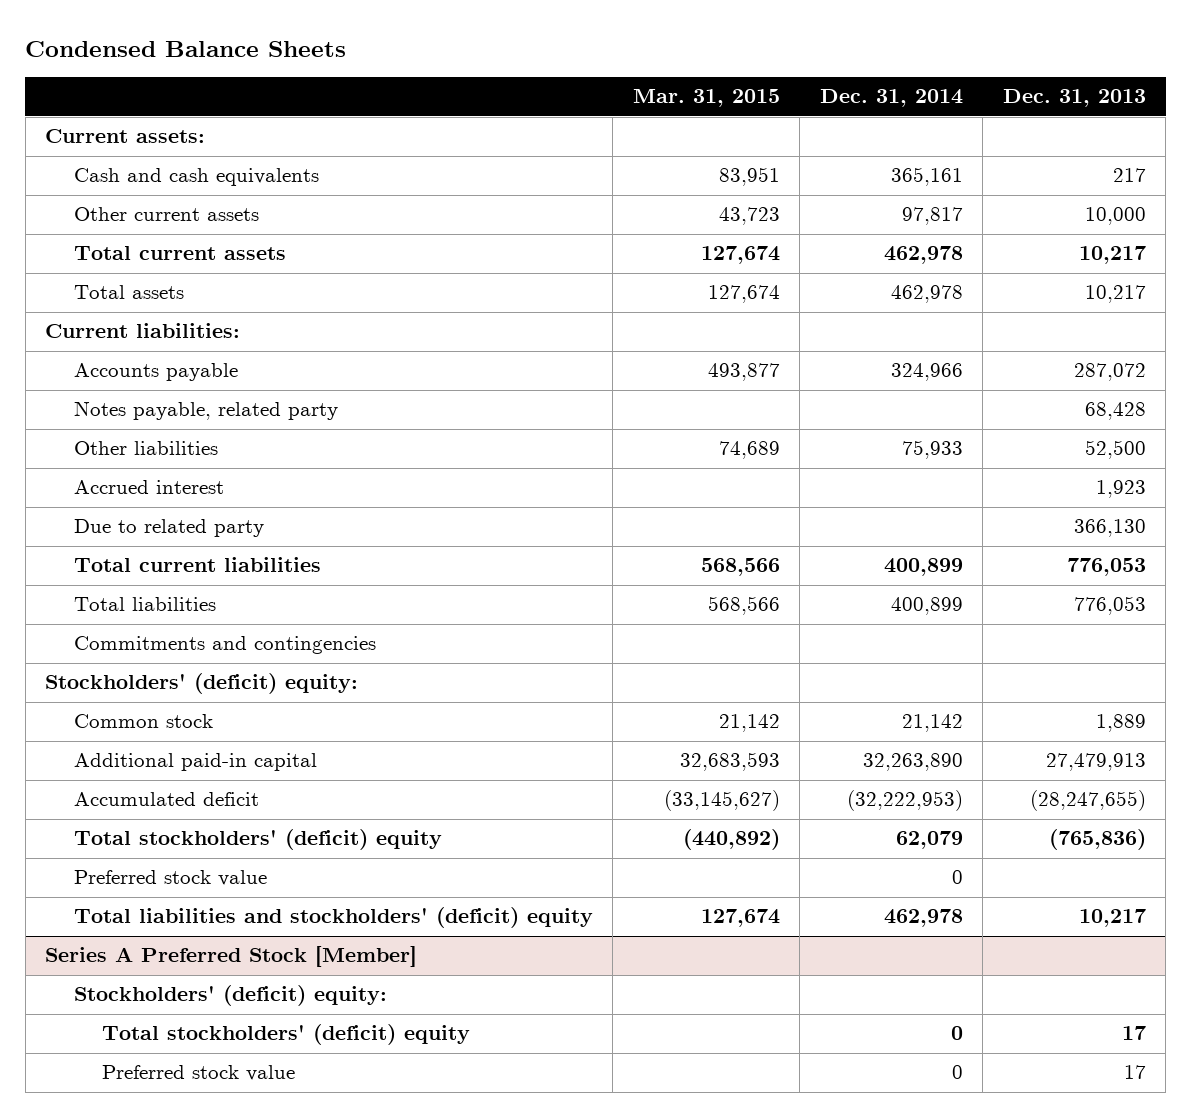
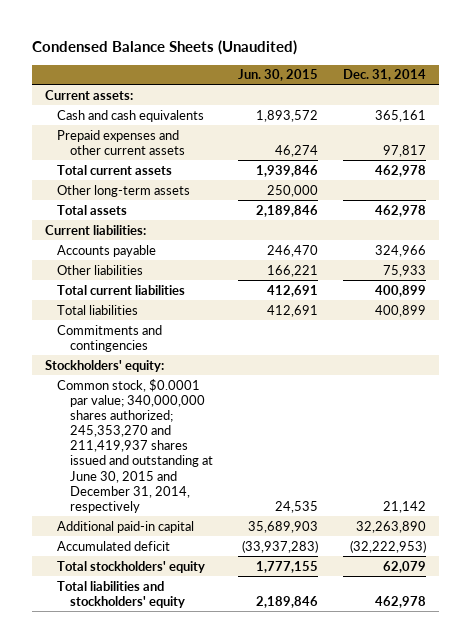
[25,40,347,57] Condensed Balance Sheets -> [32,39,298,55] Condensed Balance Sheets (Unaudited)
[632,89,780,108] Mar. 31, 2015 -> none
[1002,89,1146,108] Dec. 31, 2013 -> none
none -> [238,69,319,82] Jun. 30, 2015
[73,207,259,222] Other current assets -> [57,129,185,155] Prepaid expenses and other current assets
none -> [57,184,191,197] Other long-term assets
[73,401,338,421] Notes payable, related party -> none
[73,480,224,495] Accrued interest -> none
[73,519,264,538] Due to related party -> none
[45,673,359,695] Stockholders' (deficit) equity: -> [44,359,164,372] Stockholders' equity:
[73,714,213,729] Common stock -> [57,378,213,513] Common stock, $0.0001 par value; 340,000,000 shares authorized; 245,353,270 and 211,419,937 shares issued and outstanding at June 30, 2015 and December 31, 2014, respectively
[73,870,267,887] Preferred stock value -> none
[45,946,418,968] Series A Preferred Stock [Member] -> none
[73,985,387,1007] Stockholders' (deficit) equity: -> none
[101,1024,470,1046] Total stockholders' (deficit) equity -> none
[101,1065,295,1082] Preferred stock value -> none
[73,829,442,851] Total stockholders' (deficit) equity -> [57,560,206,573] Total stockholders' equity
[73,907,593,929] Total liabilities and stockholders' (deficit) equity -> [57,580,185,608] Total liabilities and stockholders' equity

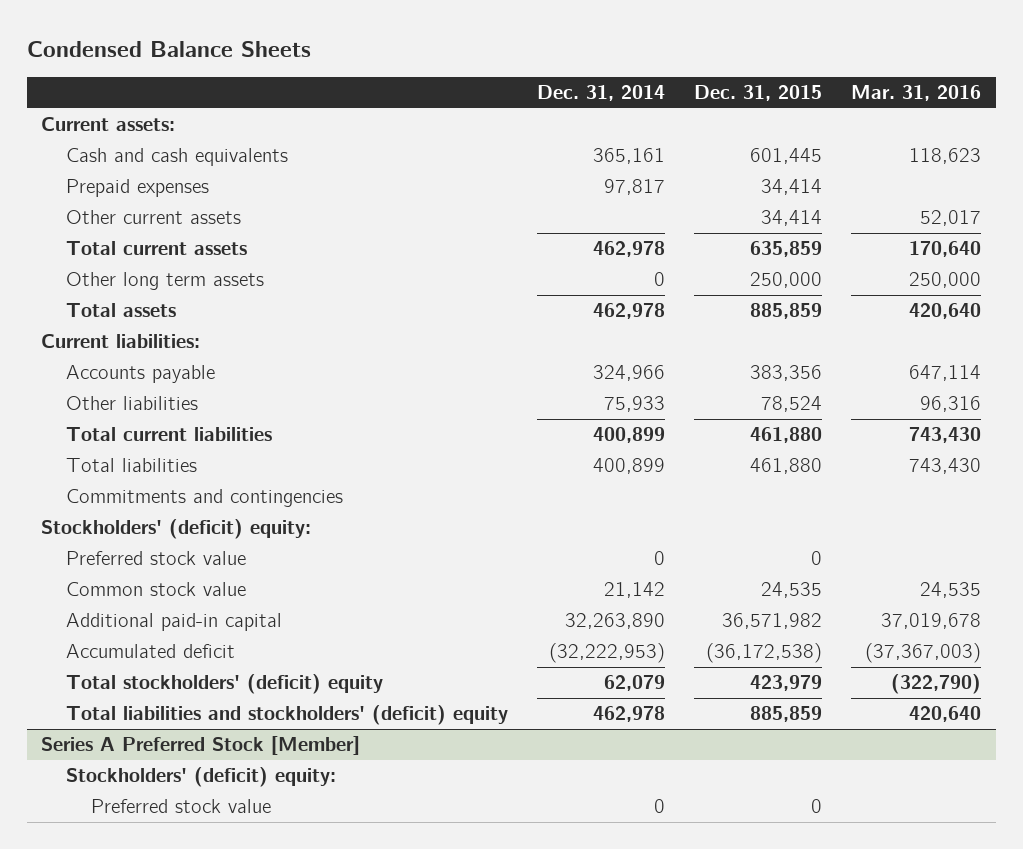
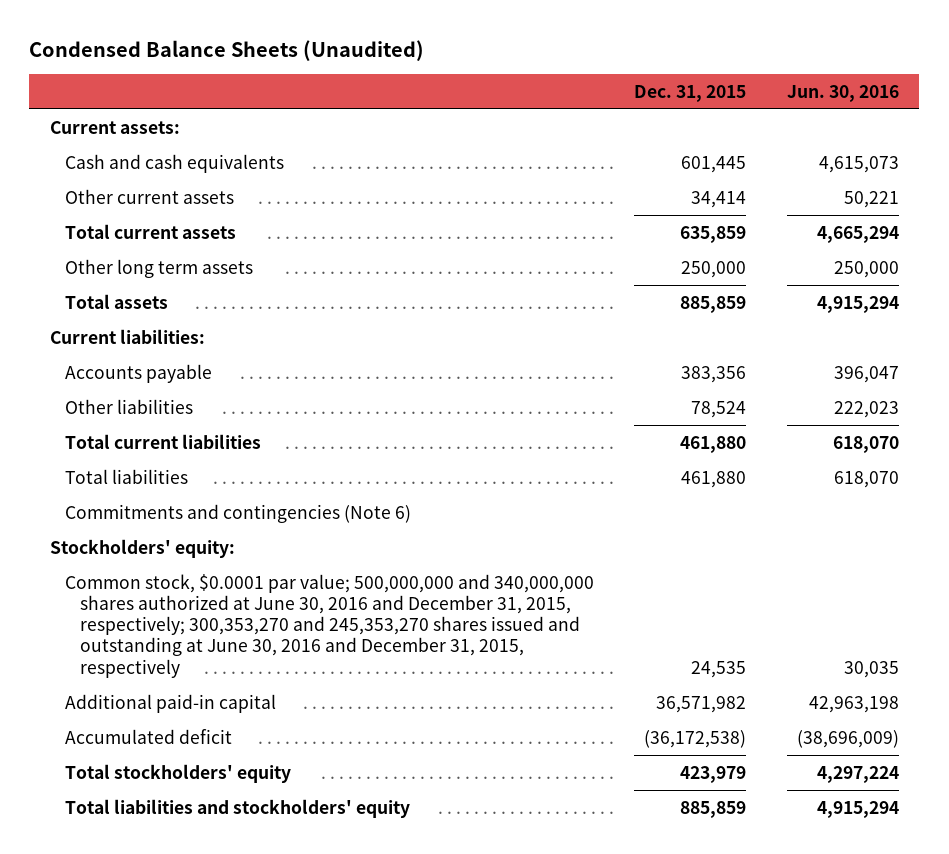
[26,41,311,58] Condensed Balance Sheets -> [29,39,425,61] Condensed Balance Sheets (Unaudited)
[537,85,666,102] Dec. 31, 2014 -> none
[851,85,982,102] Mar. 31, 2016 -> none
none -> [787,84,900,102] Jun. 30, 2016
[66,179,210,198] Prepaid expenses -> none
[66,551,247,566] Preferred stock value -> none
[66,489,344,508] Commitments and contingencies -> [64,503,411,523] Commitments and contingencies (Note 6)
[41,519,312,540] Stockholders' (deficit) equity: -> [49,538,235,558] Stockholders' equity:
[66,582,247,597] Common stock value -> [64,573,594,678] Common stock, $0.0001 par value; 500,000,000 and 340,000,000 shares authorized at June 30, 2016 and December 31, 2015, respectively; 300,353,270 and 245,353,270 shares issued and outstanding at June 30, 2016 and December 31, 2015, respectively
[41,736,361,756] Series A Preferred Stock [Member] -> none
[66,767,337,788] Stockholders' (deficit) equity: -> none
[91,799,272,814] Preferred stock value -> none
[66,674,384,695] Total stockholders' (deficit) equity -> [64,763,291,783] Total stockholders' equity
[66,705,509,726] Total liabilities and stockholders' (deficit) equity -> [64,798,410,818] Total liabilities and stockholders' equity

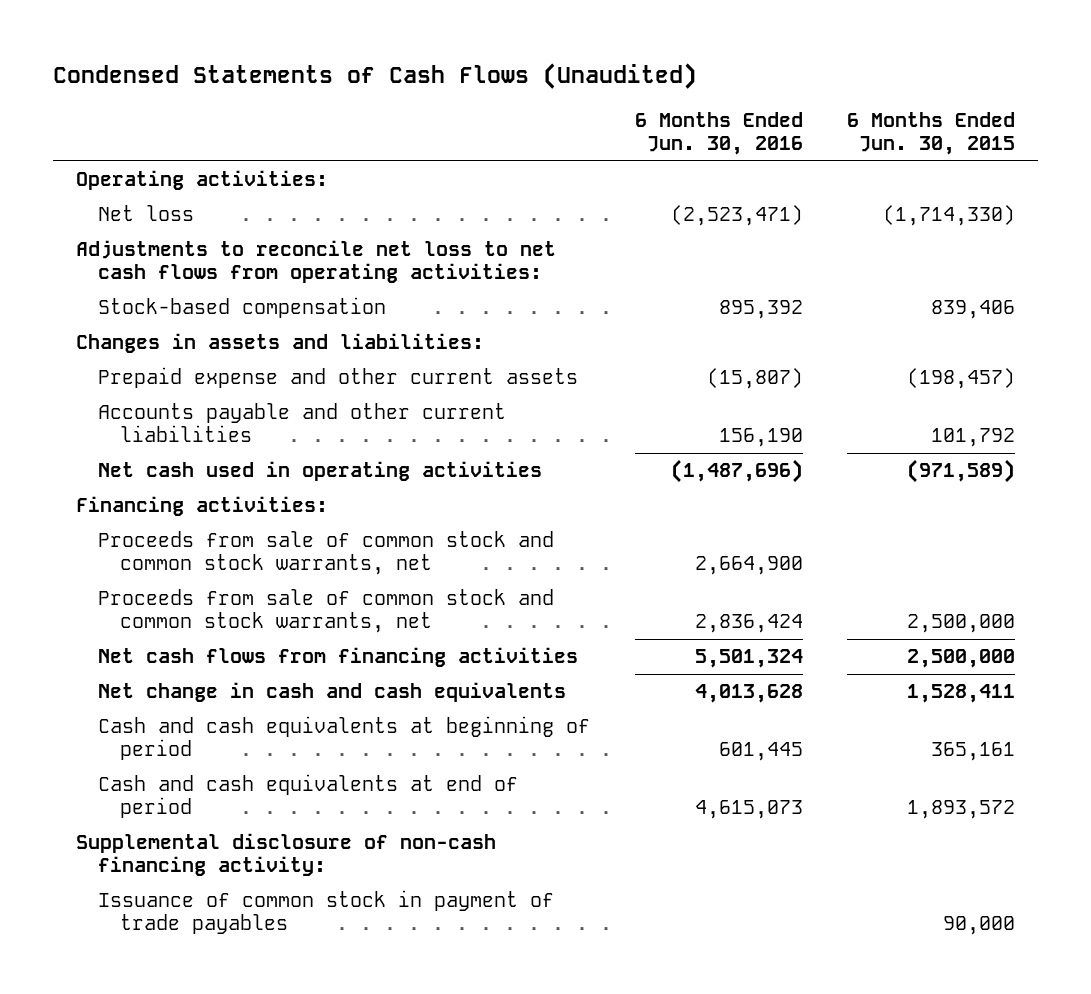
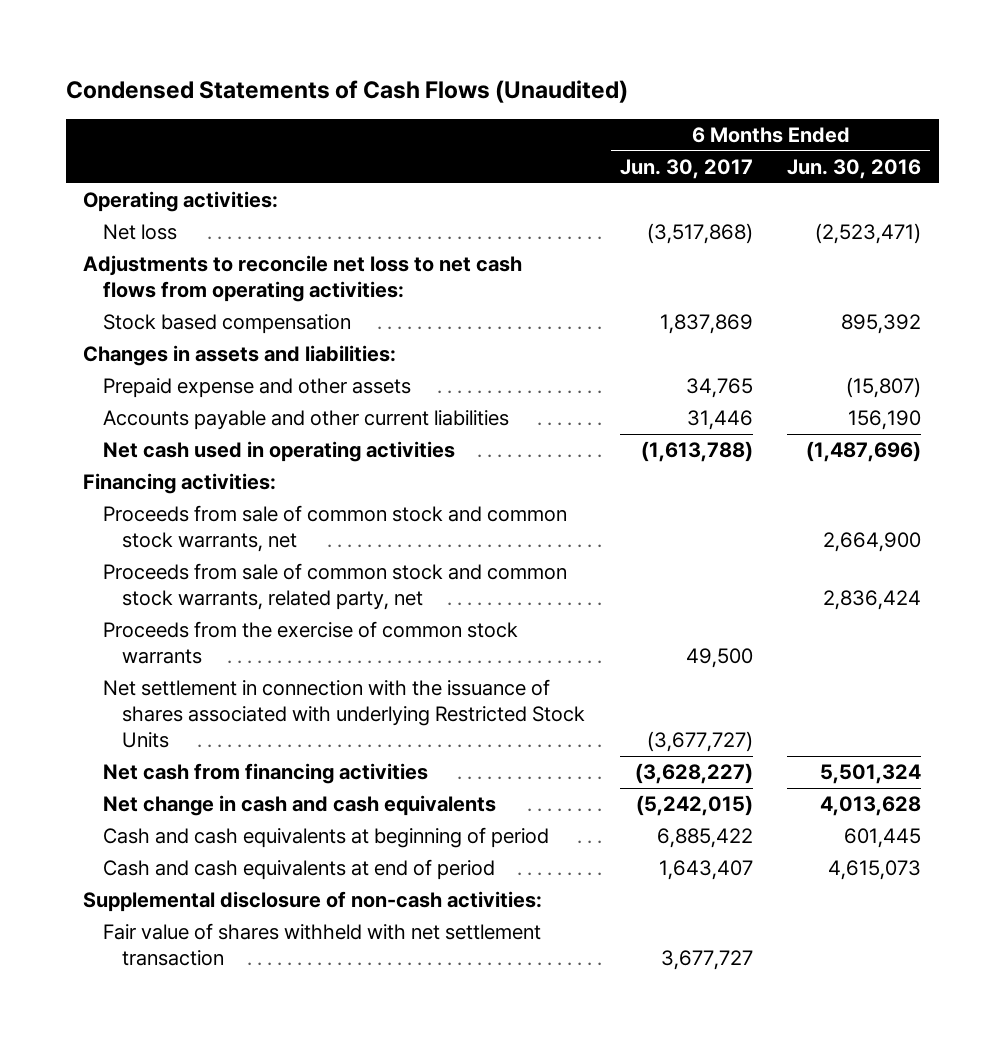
[847,112,1016,155] 6 Months Ended Jun. 30, 2015 -> none
none -> [619,159,753,180] Jun. 30, 2017
[97,297,386,319] Stock-based compensation -> [102,314,351,335] Stock based compensation
[97,367,578,389] Prepaid expense and other current assets -> [102,378,411,399] Prepaid expense and other assets
[97,589,554,633] Proceeds from sale of common stock and common stock warrants, net -> [102,563,567,611] Proceeds from sale of common stock and common stock warrants, related party, net
none -> [102,621,518,665] Proceeds from the exercise of common stock warrants
none -> [102,679,586,748] Net settlement in connection with the issuance of shares associated with underlying Restricted Stock Units
[97,647,578,668] Net cash flows from financing activities -> [102,763,428,785] Net cash from financing activities
[97,890,554,934] Issuance of common stock in payment of trade payables -> none
[75,833,496,876] Supplemental disclosure of non-cash financing activity: -> [83,891,543,913] Supplemental disclosure of non-cash activities:
none -> [102,923,541,967] Fair value of shares withheld with net settlement transaction

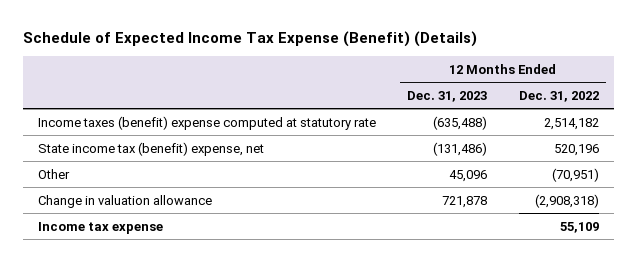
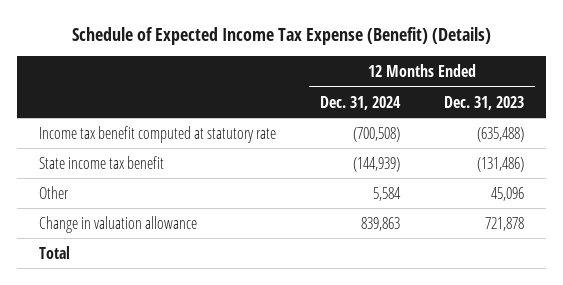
[518,90,599,102] Dec. 31, 2022 -> none
none -> [320,95,402,110] Dec. 31, 2024
[38,115,377,130] Income taxes (benefit) expense computed at statutory rate -> [38,125,276,143] Income tax benefit computed at statutory rate
[38,141,265,156] State income tax (benefit) expense, net -> [38,155,164,169] State income tax benefit
[38,221,164,234] Income tax expense -> [38,245,70,259] Total

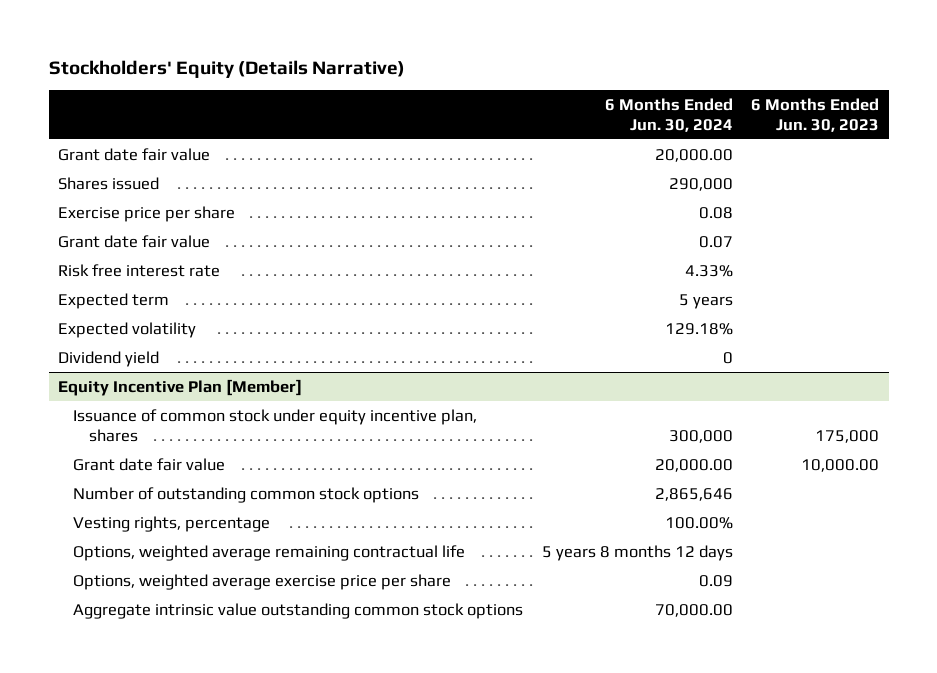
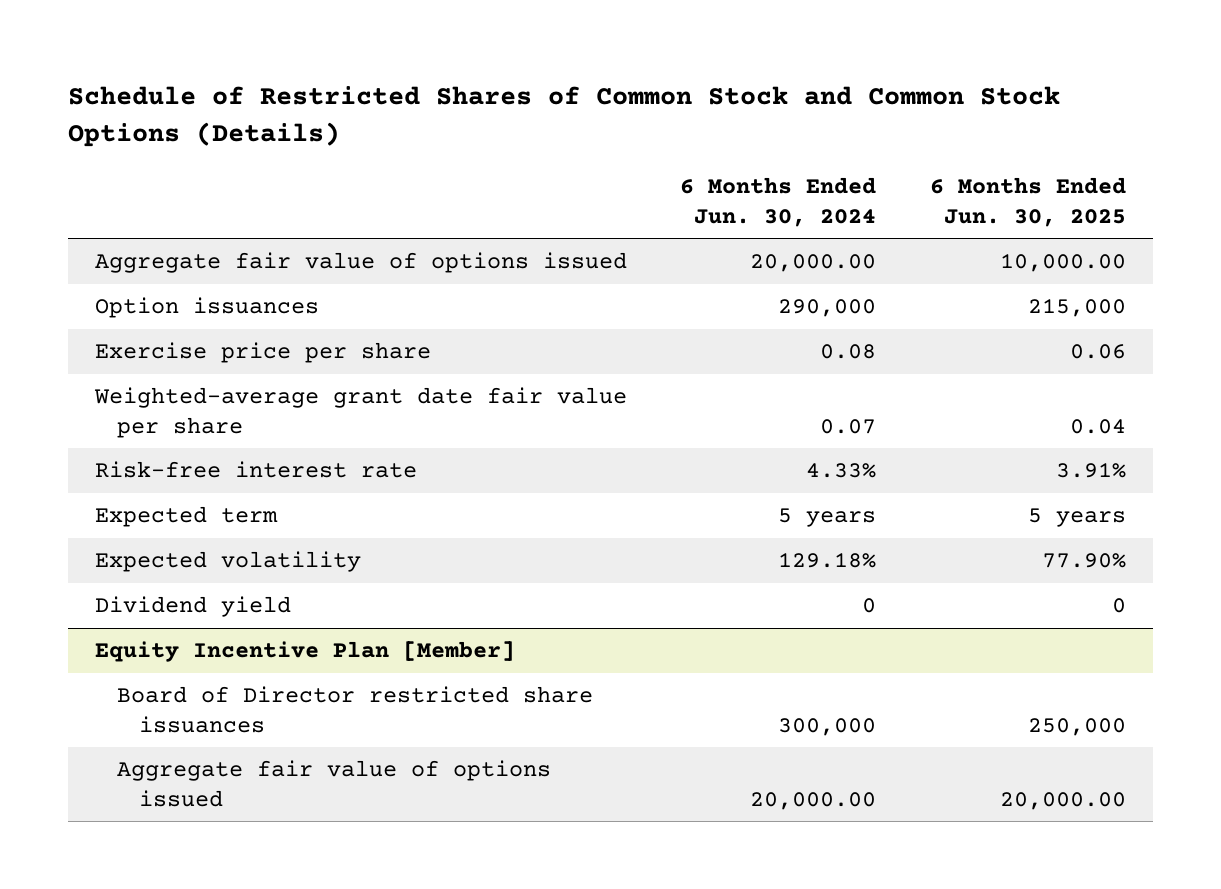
[48,59,405,78] Stockholders' Equity (Details Narrative) -> [67,86,1060,147] Schedule of Restricted Shares of Common Stock and Common Stock Options (Details)
[751,97,880,132] 6 Months Ended Jun. 30, 2023 -> none
none -> [930,177,1127,227] 6 Months Ended Jun. 30, 2025
[57,147,210,161] Grant date fair value -> [94,252,627,274] Aggregate fair value of options issued
[57,176,159,190] Shares issued -> [94,297,319,319] Option issuances
[57,234,210,248] Grant date fair value -> [93,387,627,438] Weighted-average grant date fair value per share
[57,263,220,277] Risk free interest rate -> [94,461,417,479] Risk-free interest rate
[73,486,420,503] Number of outstanding common stock options -> none
[73,515,271,532] Vesting rights, percentage -> none
[73,544,466,561] Options, weighted average remaining contractual life -> none
[73,573,452,590] Options, weighted average exercise price per share -> none
[73,602,524,619] Aggregate intrinsic value outstanding common stock options -> none
[73,408,478,442] Issuance of common stock under equity incentive plan, shares -> [116,686,593,733] Board of Director restricted share issuances
[73,457,226,471] Grant date fair value -> [116,760,551,807] Aggregate fair value of options issued

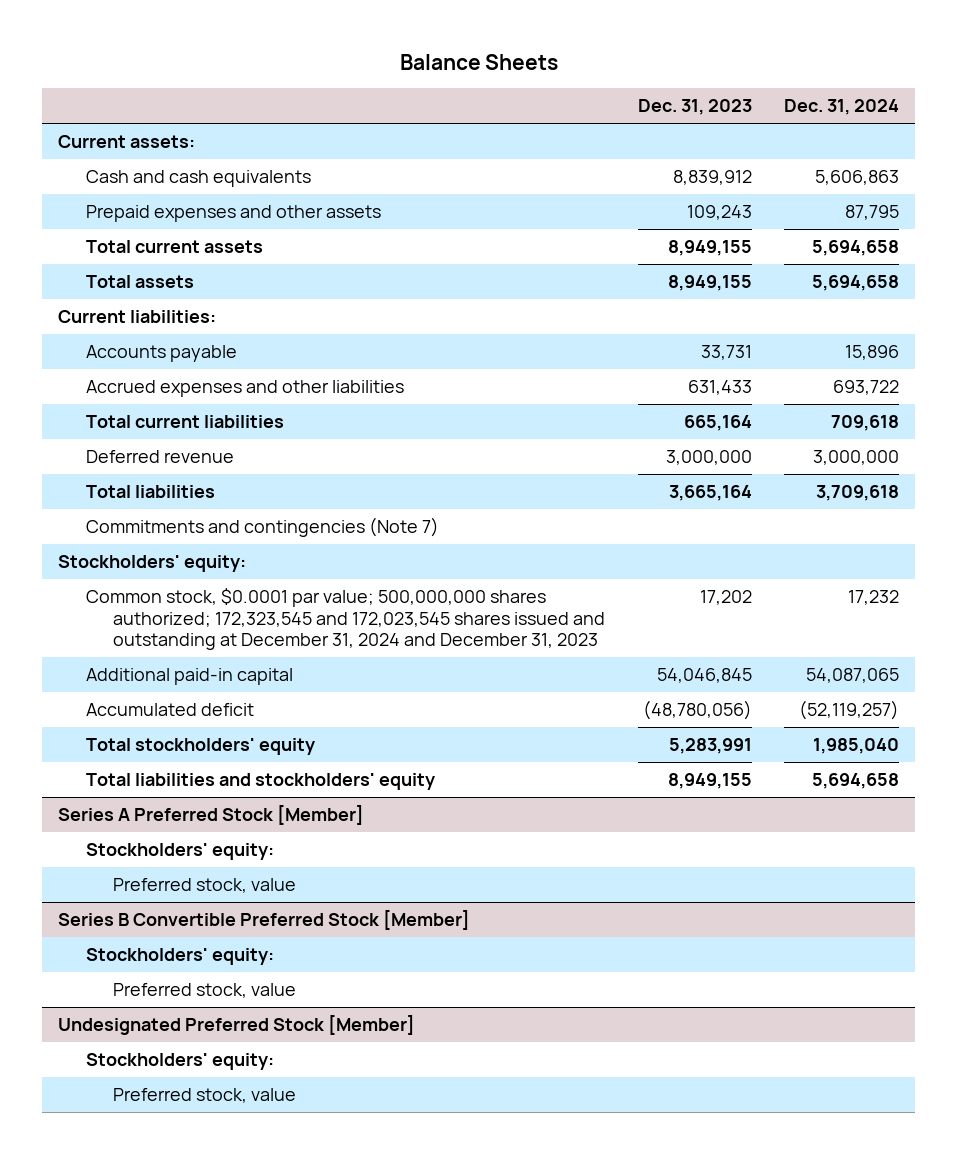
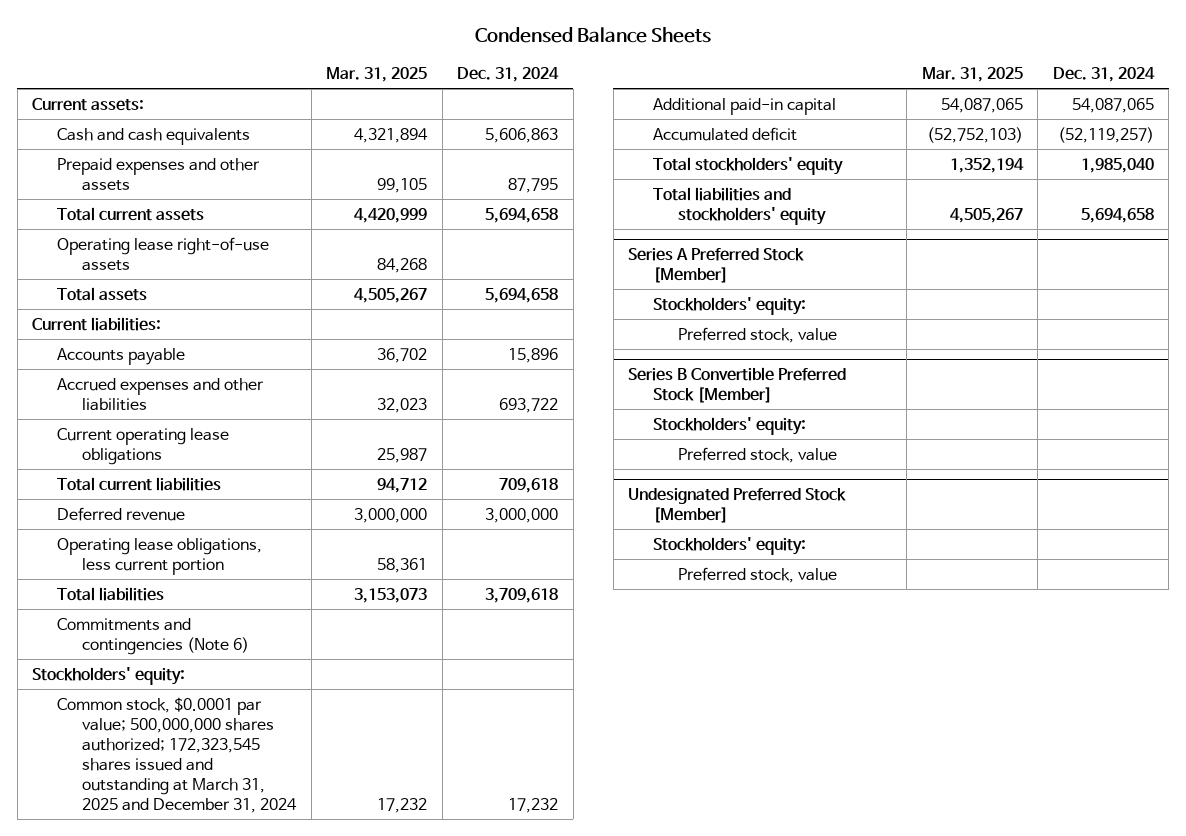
[399,53,558,70] Balance Sheets -> [475,27,712,44] Condensed Balance Sheets
[637,99,752,116] Dec. 31, 2023 -> none
none -> [326,67,428,83] Mar. 31, 2025
none -> [57,236,270,271] Operating lease right-of-use assets
none -> [57,427,230,465] Current operating lease obligations
none -> [57,537,263,575] Operating lease obligations, less current portion
[85,517,439,538] Commitments and contingencies (Note 7) -> [57,617,250,655] Commitments and contingencies (Note 6)
[85,588,606,651] Common stock, $0.0001 par value; 500,000,000 shares authorized; 172,323,545 and 172,023,545 shares issued and outstanding at December 31, 2024 and December 31, 2023 -> [57,696,298,813] Common stock, $0.0001 par value; 500,000,000 shares authorized; 172,323,545 shares issued and outstanding at March 31, 2025 and December 31, 2024

